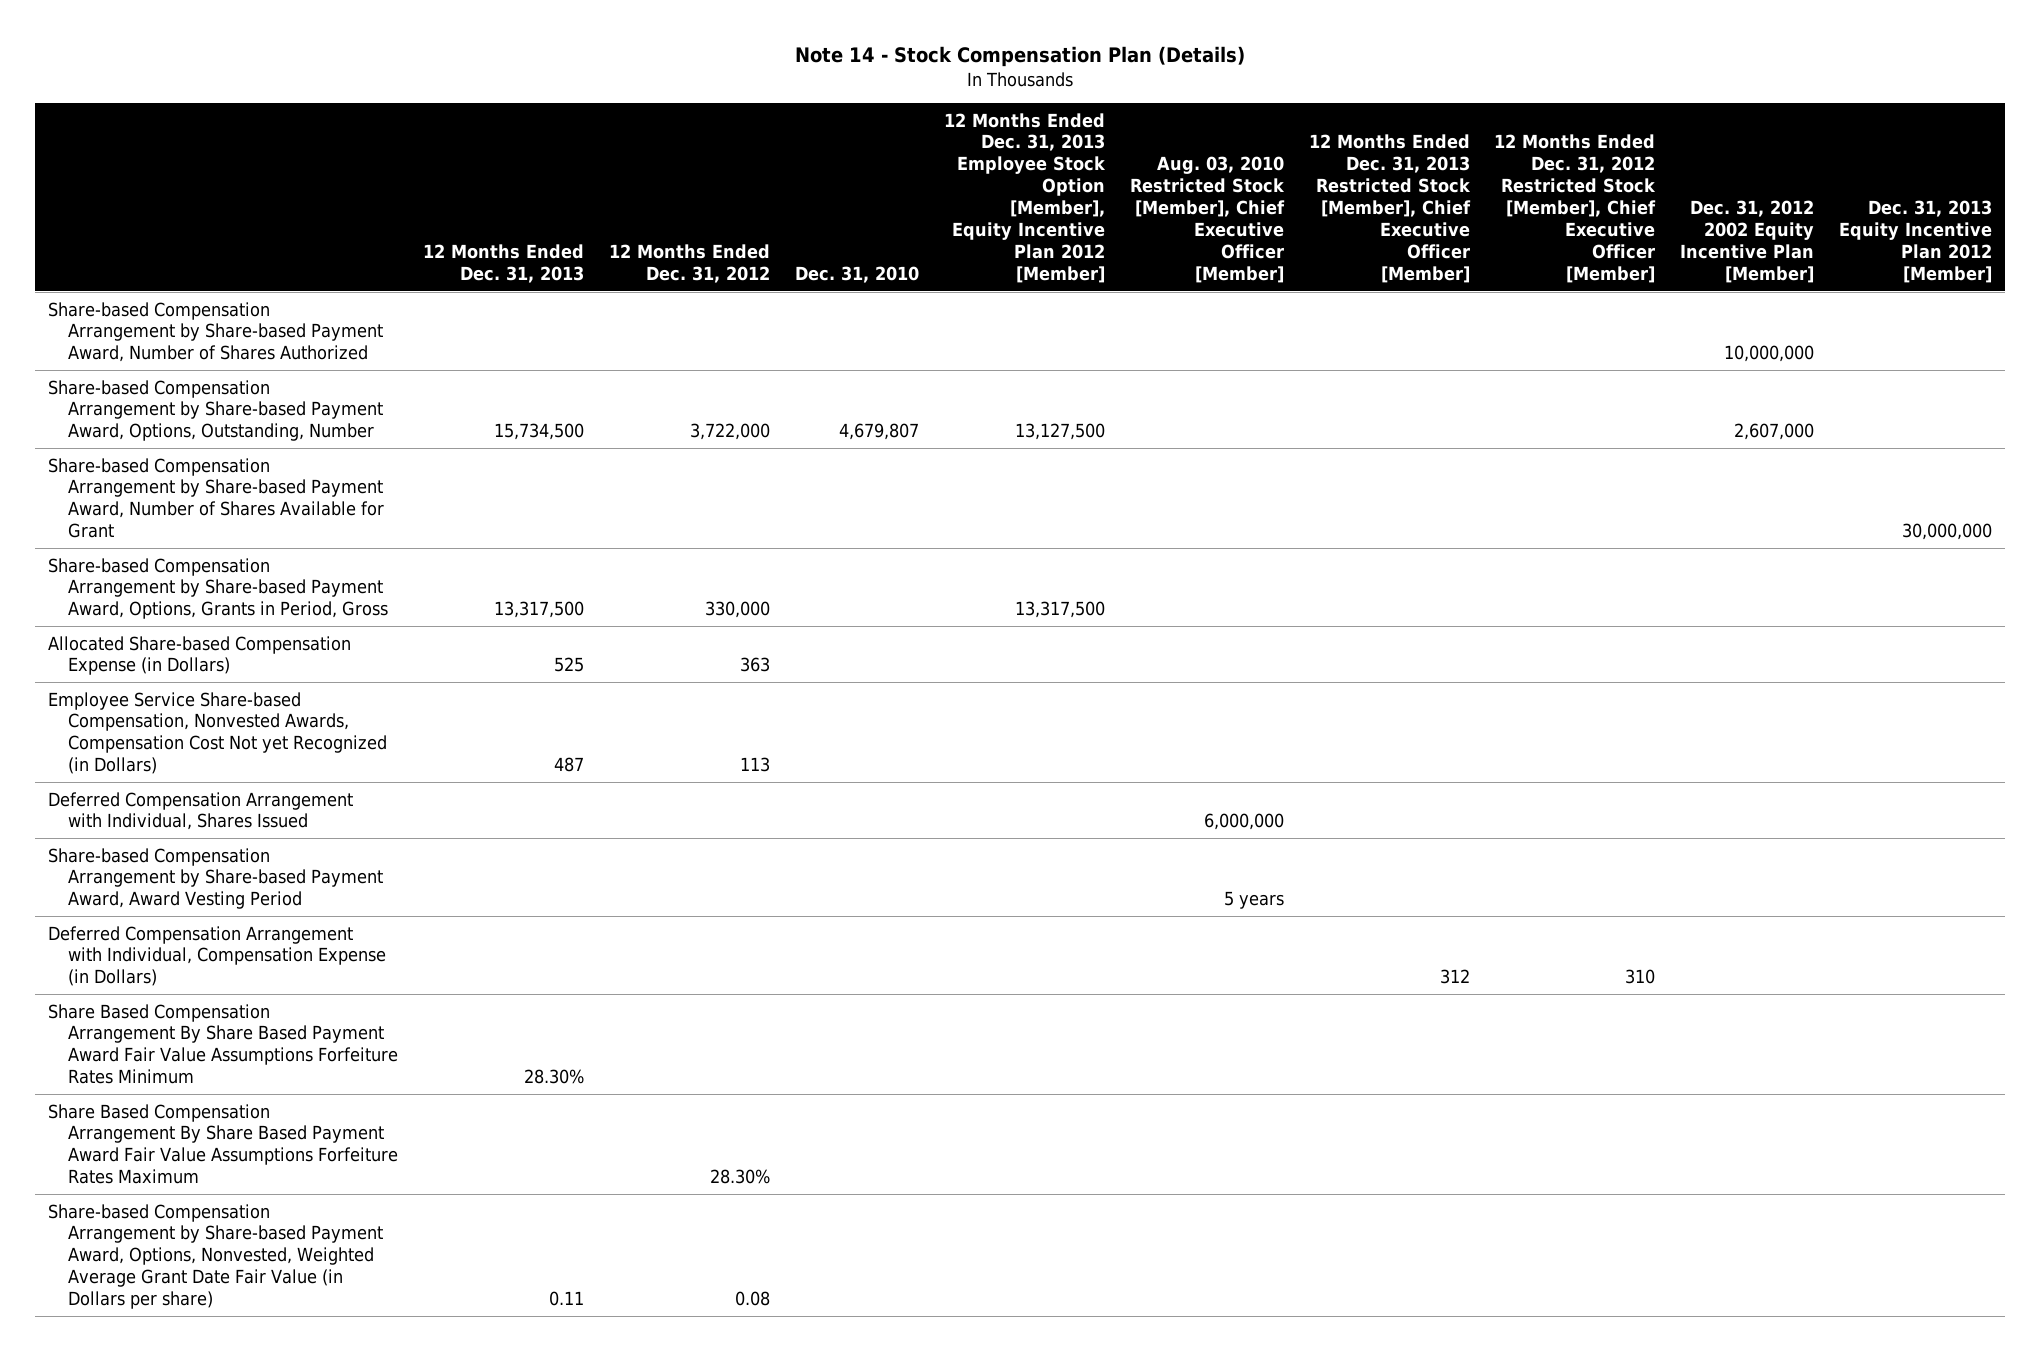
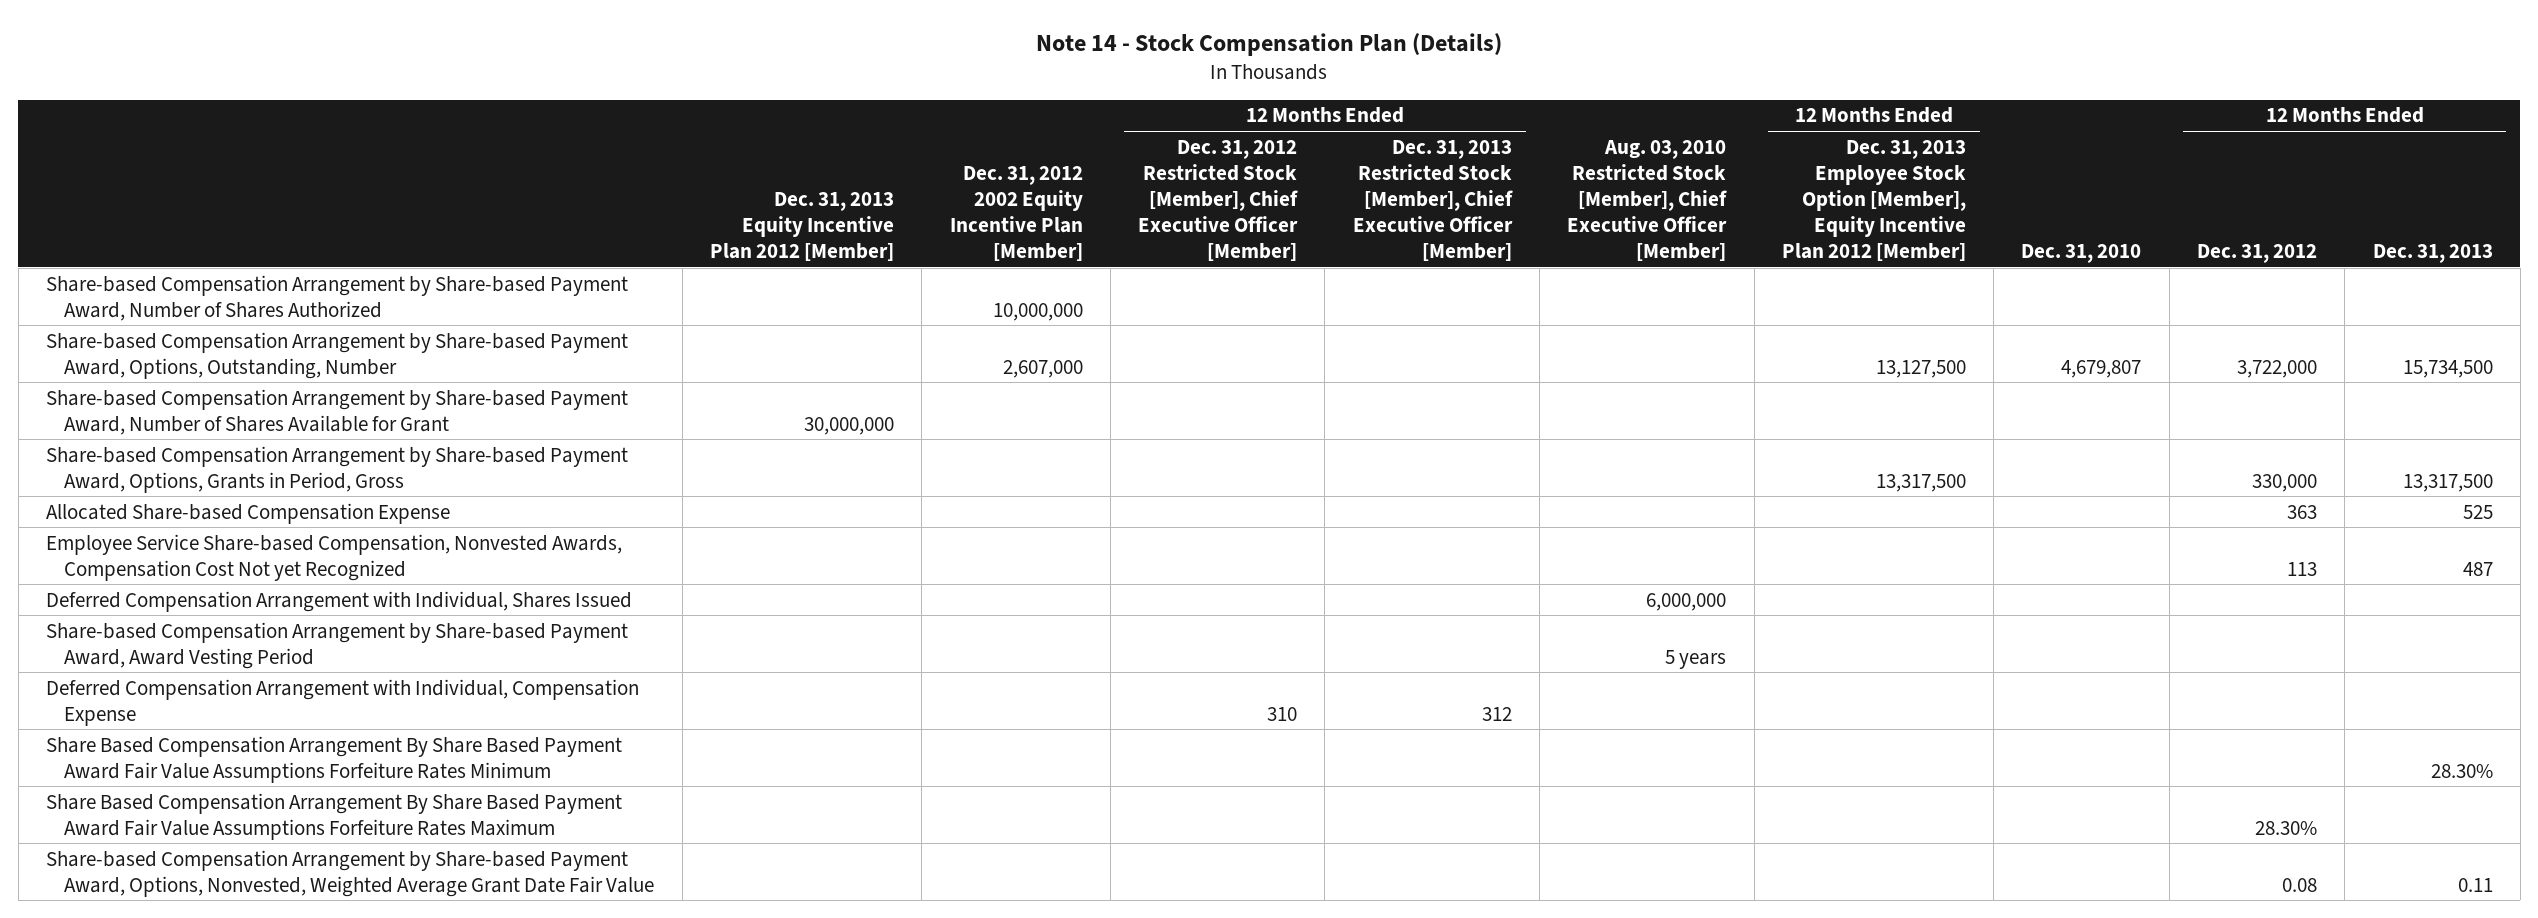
[47,635,351,676] Allocated Share-based Compensation Expense (in Dollars) -> [45,502,450,524] Allocated Share-based Compensation Expense
[47,691,388,775] Employee Service Share-based Compensation, Nonvested Awards, Compensation Cost Not yet Recognized (in Dollars) -> [45,533,622,581] Employee Service Share-based Compensation, Nonvested Awards, Compensation Cost Not yet Recognized
[47,925,387,987] Deferred Compensation Arrangement with Individual, Compensation Expense (in Dollars) -> [45,678,639,726] Deferred Compensation Arrangement with Individual, Compensation Expense
[47,1203,384,1310] Share-based Compensation Arrangement by Share-based Payment Award, Options, Nonvested, Weighted Average Grant Date Fair Value (in Dollars per share) -> [45,849,655,897] Share-based Compensation Arrangement by Share-based Payment Award, Options, Nonvested, Weighted Average Grant Date Fair Value

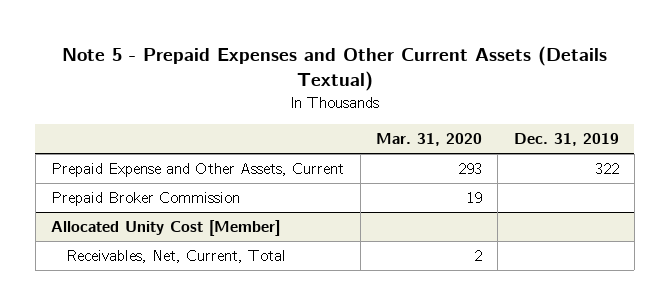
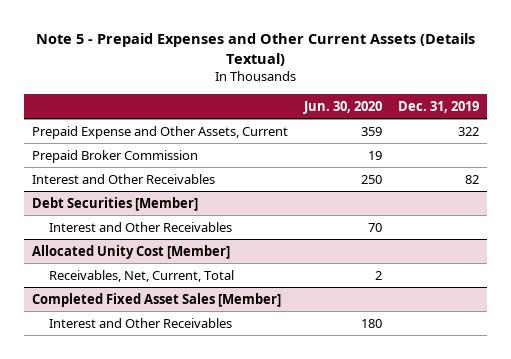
[375,133,482,147] Mar. 31, 2020 -> none
none -> [303,100,383,114] Jun. 30, 2020
none -> [32,173,216,184] Interest and Other Receivables
none -> [32,196,199,211] Debt Securities [Member]
none -> [48,221,232,232] Interest and Other Receivables
none -> [32,292,282,307] Completed Fixed Asset Sales [Member]
none -> [48,317,232,328] Interest and Other Receivables

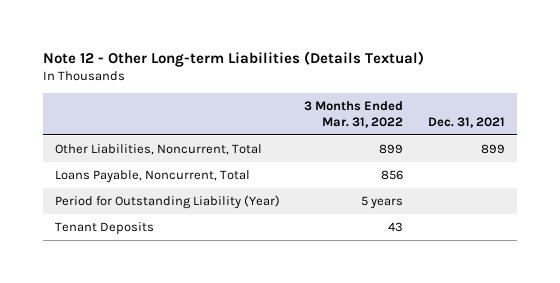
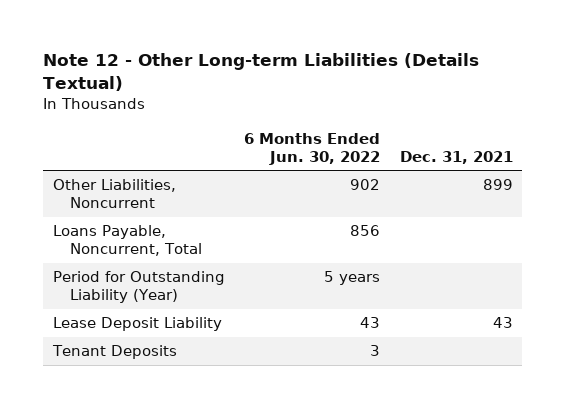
[304,101,404,129] 3 Months Ended Mar. 31, 2022 -> none
none -> [244,132,381,165] 6 Months Ended Jun. 30, 2022
[54,143,262,155] Other Liabilities, Noncurrent, Total -> [52,179,176,209] Other Liabilities, Noncurrent
none -> [52,317,222,332] Lease Deposit Liability

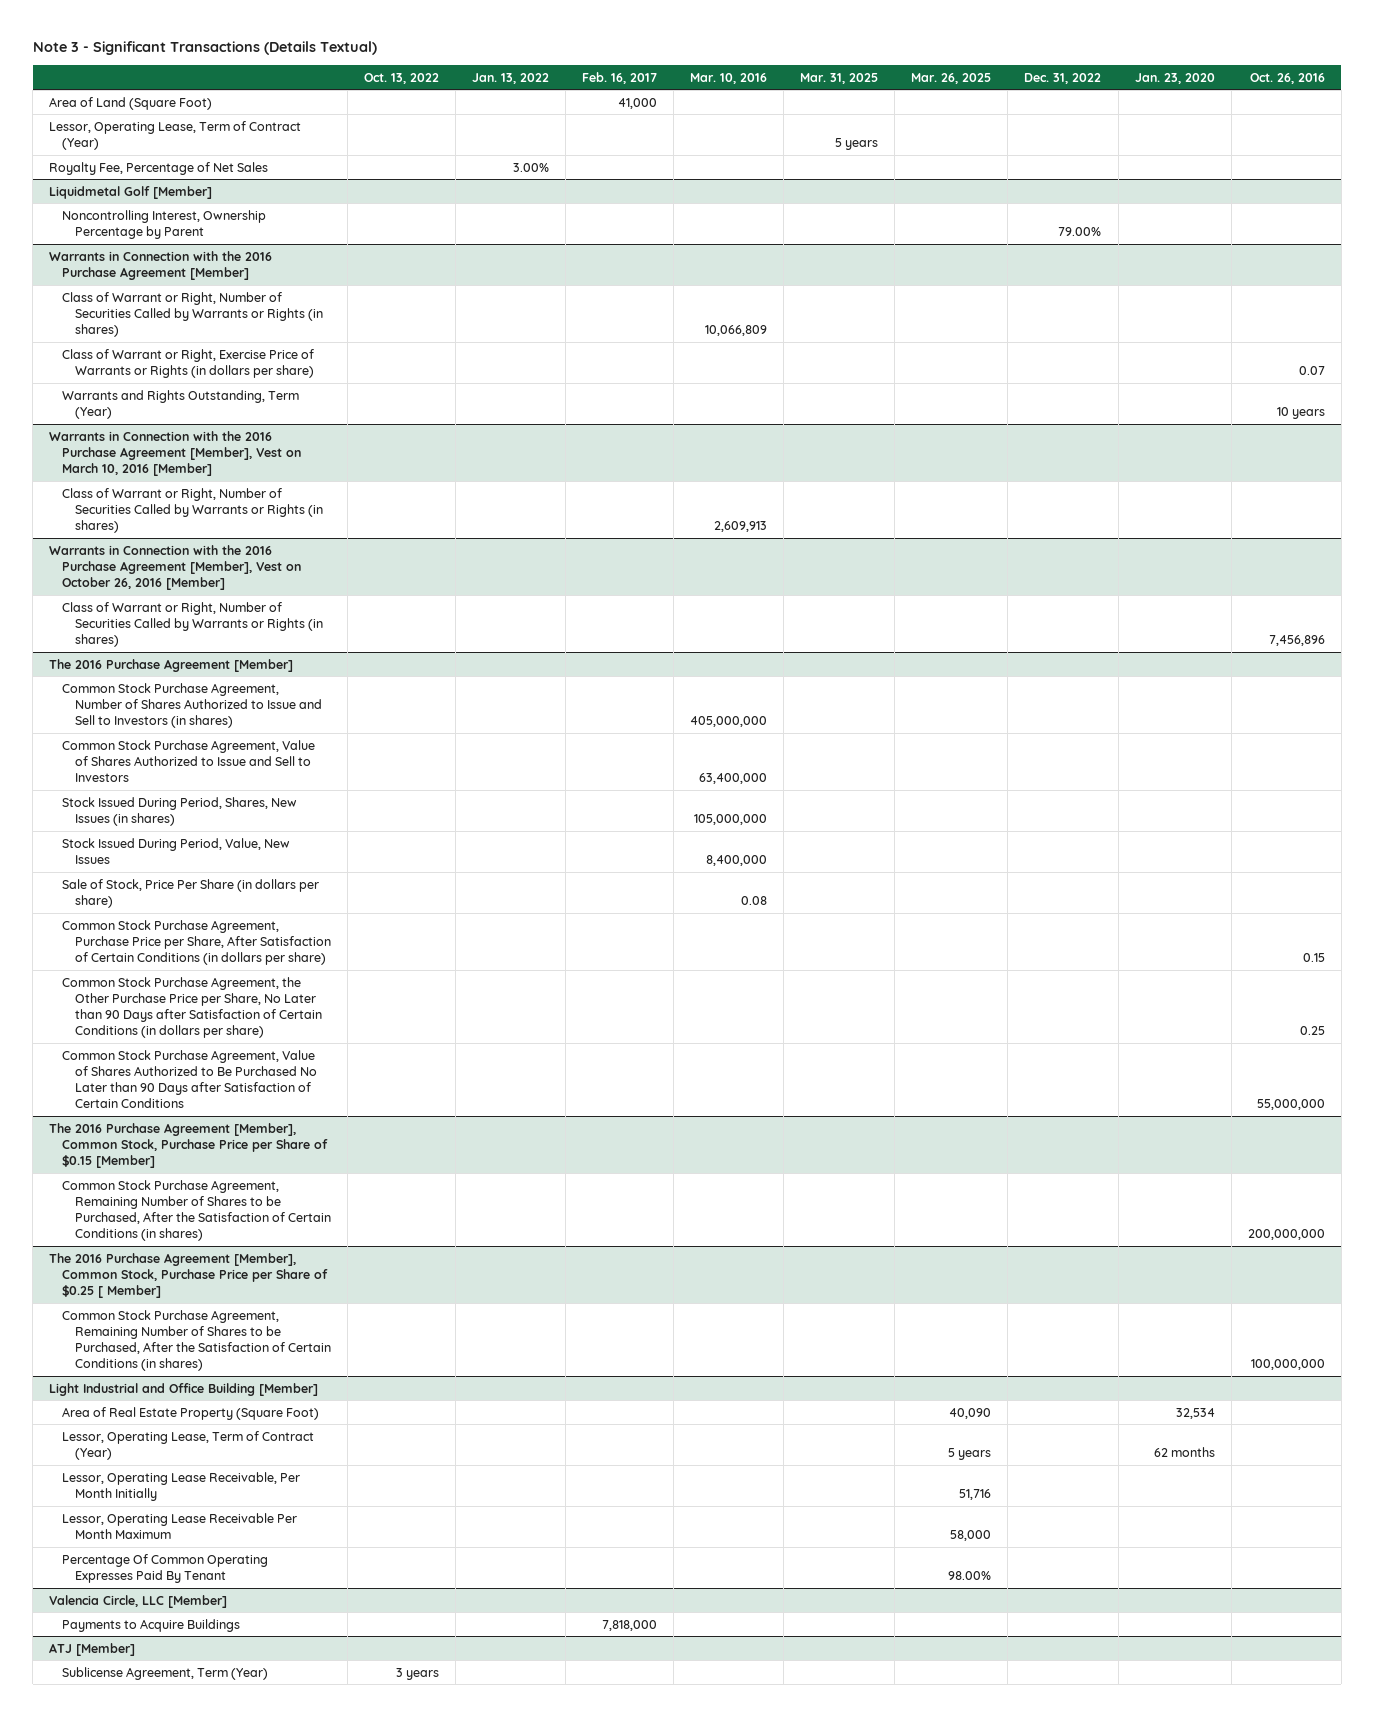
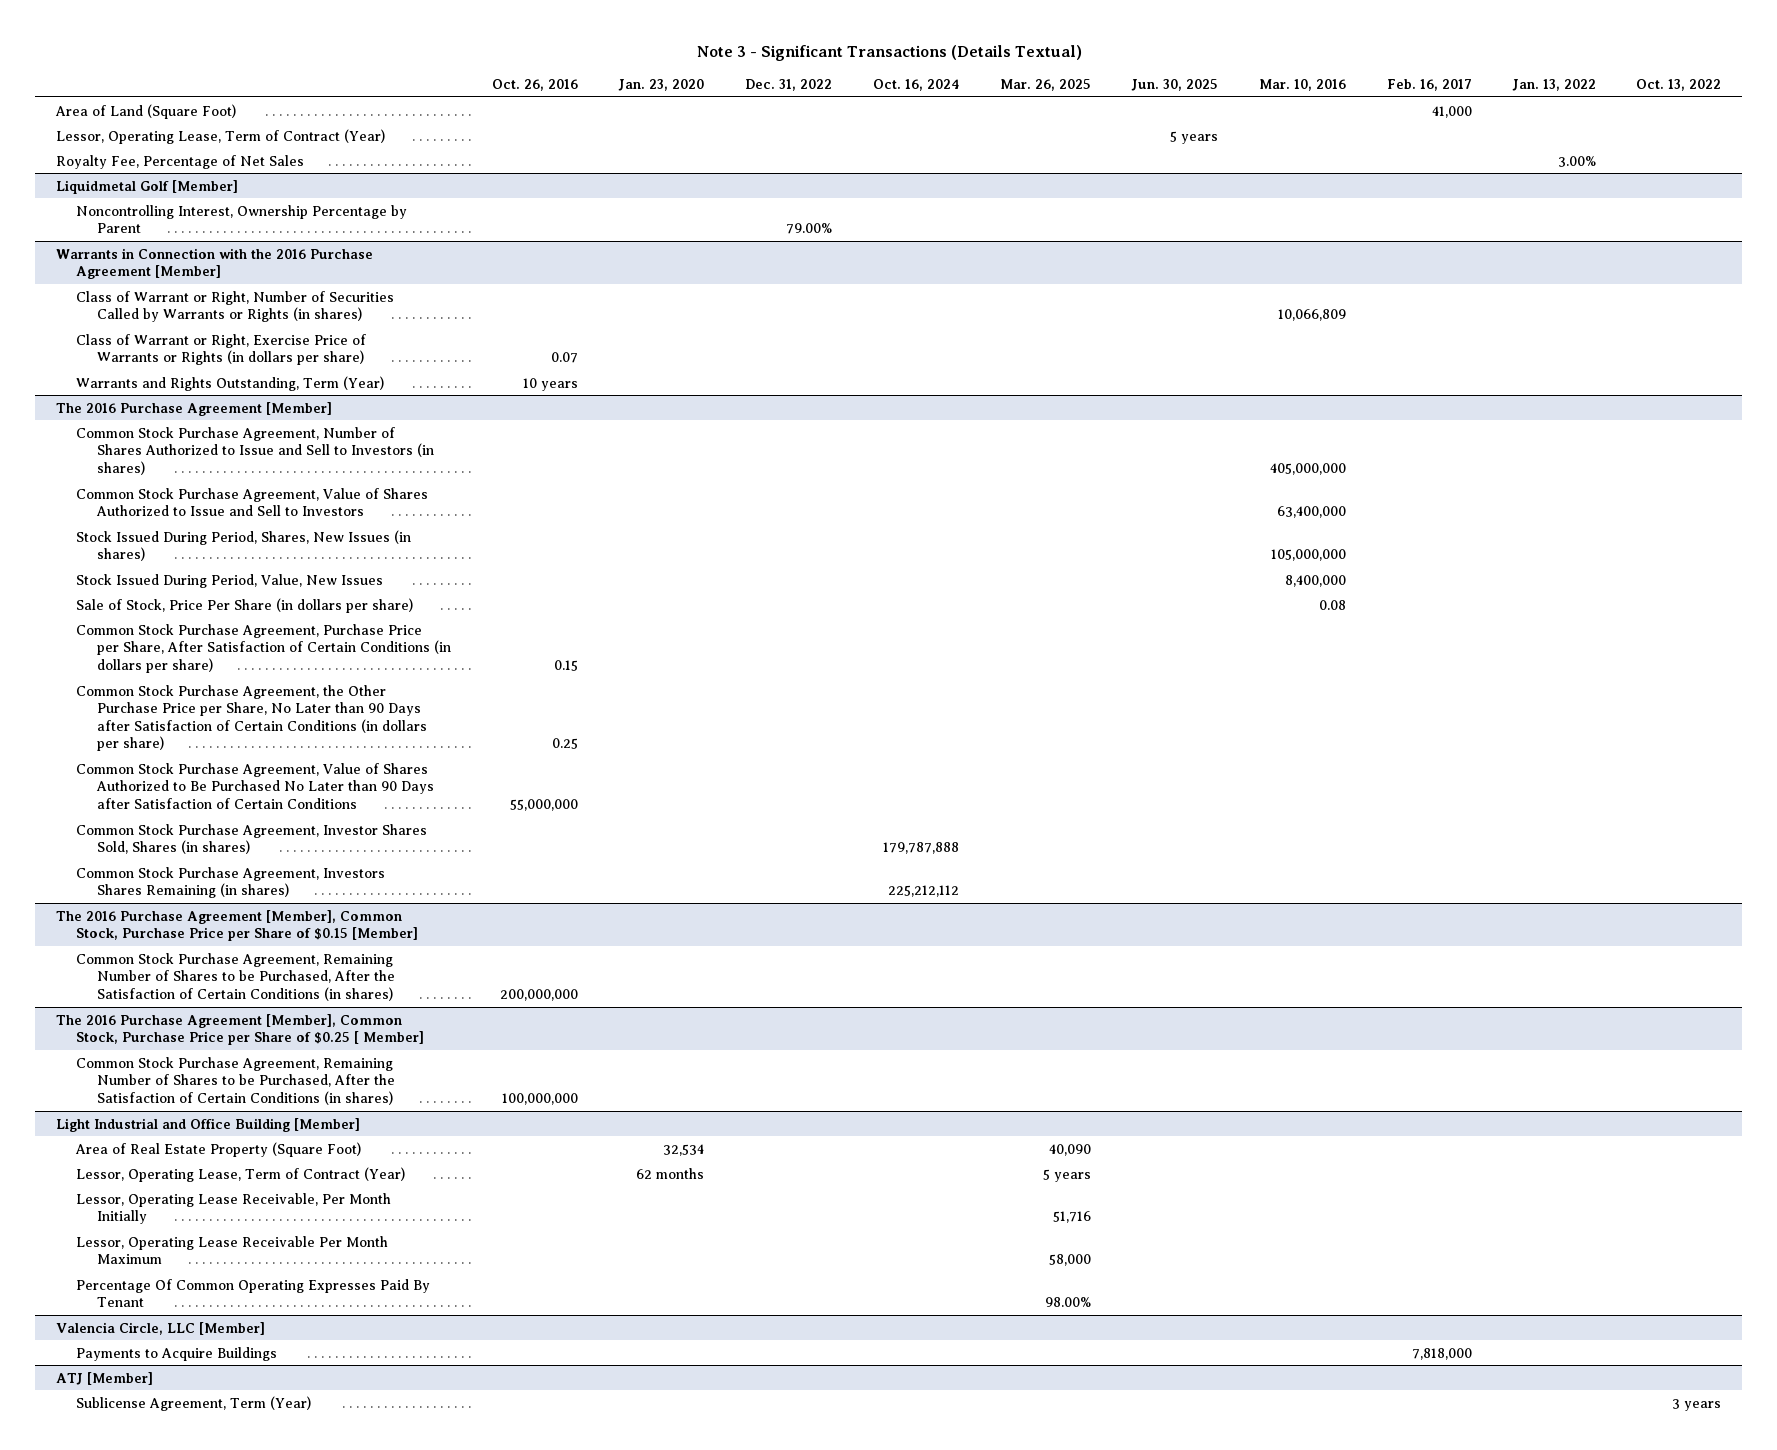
[800,72,879,84] Mar. 31, 2025 -> none
none -> [872,78,959,91] Oct. 16, 2024
none -> [1130,78,1218,91] Jun. 30, 2025
[49,430,302,477] Warrants in Connection with the 2016 Purchase Agreement [Member], Vest on March 10, 2016 [Member] -> none
[62,487,323,534] Class of Warrant or Right, Number of Securities Called by Warrants or Rights (in shares) -> none
[49,544,302,591] Warrants in Connection with the 2016 Purchase Agreement [Member], Vest on October 26, 2016 [Member] -> none
[62,601,323,648] Class of Warrant or Right, Number of Securities Called by Warrants or Rights (in shares) -> none
none -> [76,823,428,855] Common Stock Purchase Agreement, Investor Shares Sold, Shares (in shares)
none -> [76,866,386,899] Common Stock Purchase Agreement, Investors Shares Remaining (in shares)

